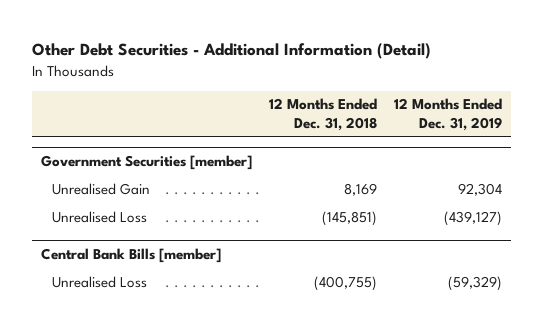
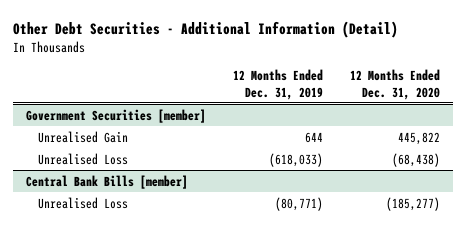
[268,98,377,131] 12 Months Ended Dec. 31, 2018 -> none
none -> [349,69,440,100] 12 Months Ended Dec. 31, 2020
[458,182,503,196] 92,304 -> [305,131,324,143] 644
[444,210,503,226] (439,127) -> [269,152,324,167] (618,033)
[448,275,503,291] (59,329) -> [275,196,324,211] (80,771)

